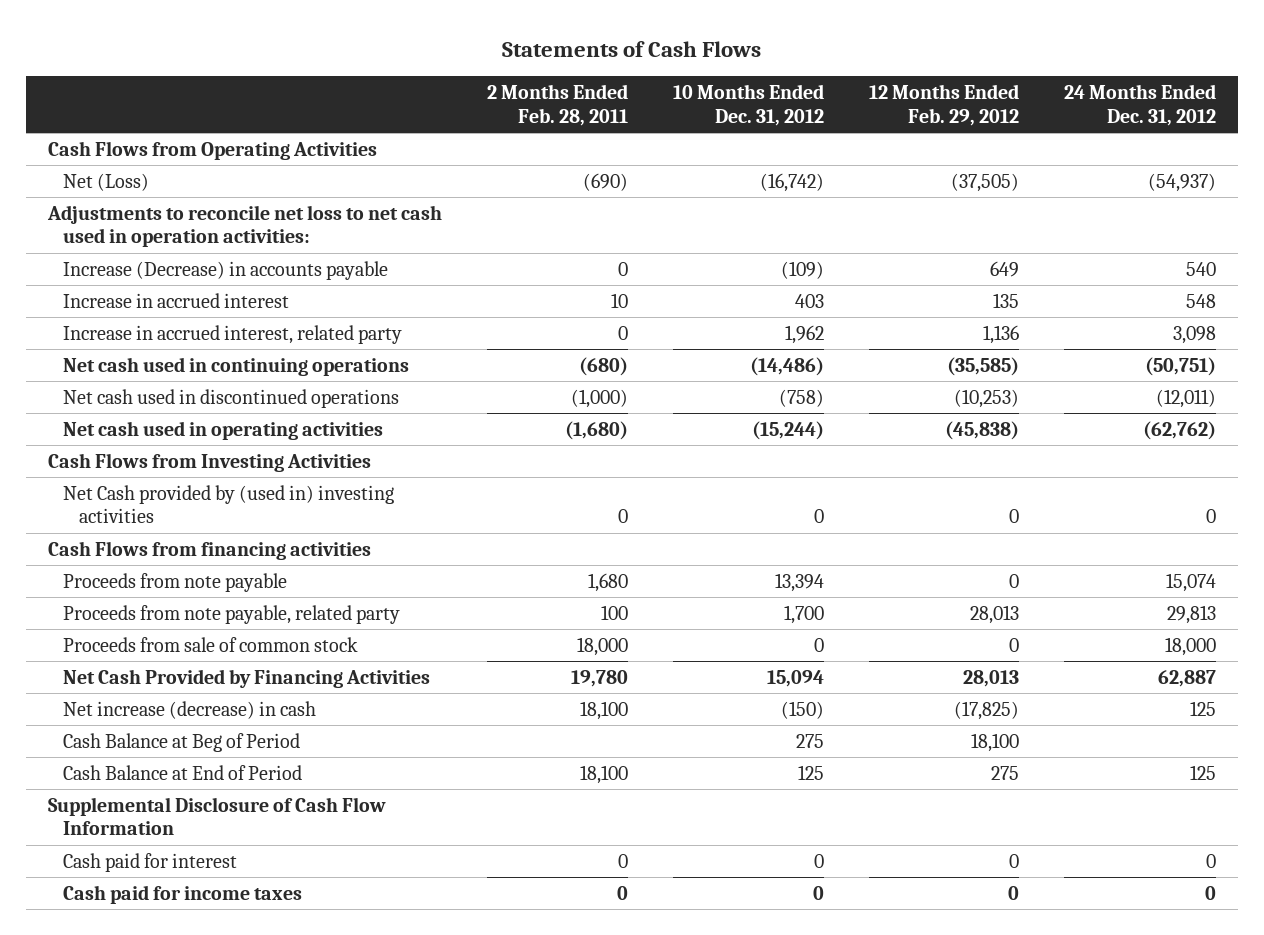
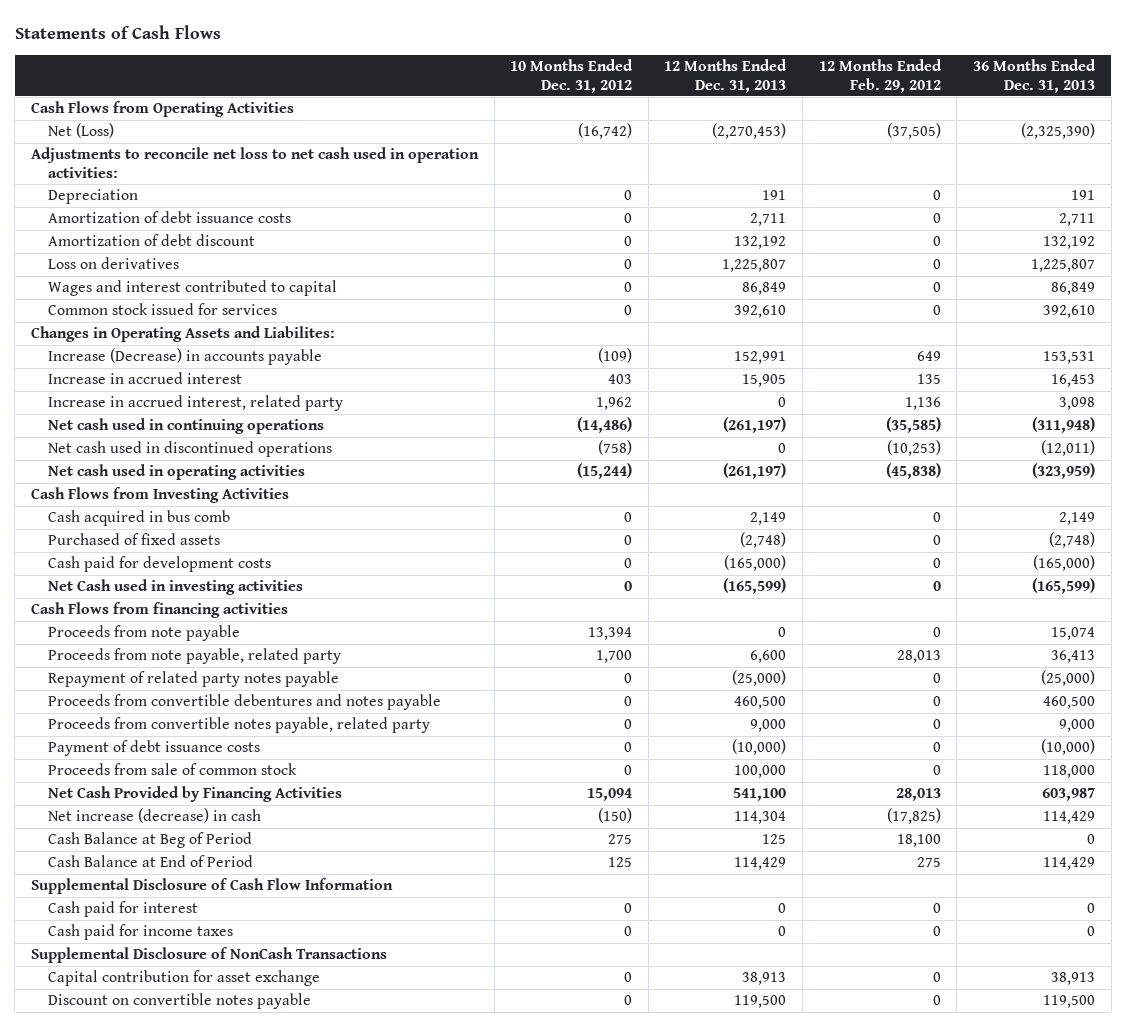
[487,84,629,126] 2 Months Ended Feb. 28, 2011 -> none
[1063,84,1216,126] 24 Months Ended Dec. 31, 2012 -> none
none -> [664,59,788,93] 12 Months Ended Dec. 31, 2013
none -> [972,59,1096,93] 36 Months Ended Dec. 31, 2013
none -> [47,189,138,205] Depreciation
none -> [47,211,291,224] Amortization of debt issuance costs
none -> [47,234,255,247] Amortization of debt discount
none -> [47,257,179,270] Loss on derivatives
none -> [47,280,337,297] Wages and interest contributed to capital
none -> [47,303,277,316] Common stock issued for services
none -> [30,326,335,343] Changes in Operating Assets and Liabilites:
none -> [47,510,230,527] Cash acquired in bus comb
none -> [47,533,220,546] Purchased of fixed assets
none -> [47,556,271,573] Cash paid for development costs
[63,484,395,524] Net Cash provided by (used in) investing activities -> [47,579,303,596] Net Cash used in investing activities
none -> [47,671,339,688] Repayment of related party notes payable
none -> [47,694,441,711] Proceeds from convertible debentures and notes payable
none -> [47,717,430,734] Proceeds from convertible notes payable, related party
none -> [47,740,260,757] Payment of debt issuance costs
none -> [30,947,387,964] Supplemental Disclosure of NonCash Transactions
none -> [47,970,320,987] Capital contribution for asset exchange
none -> [47,993,311,1010] Discount on convertible notes payable

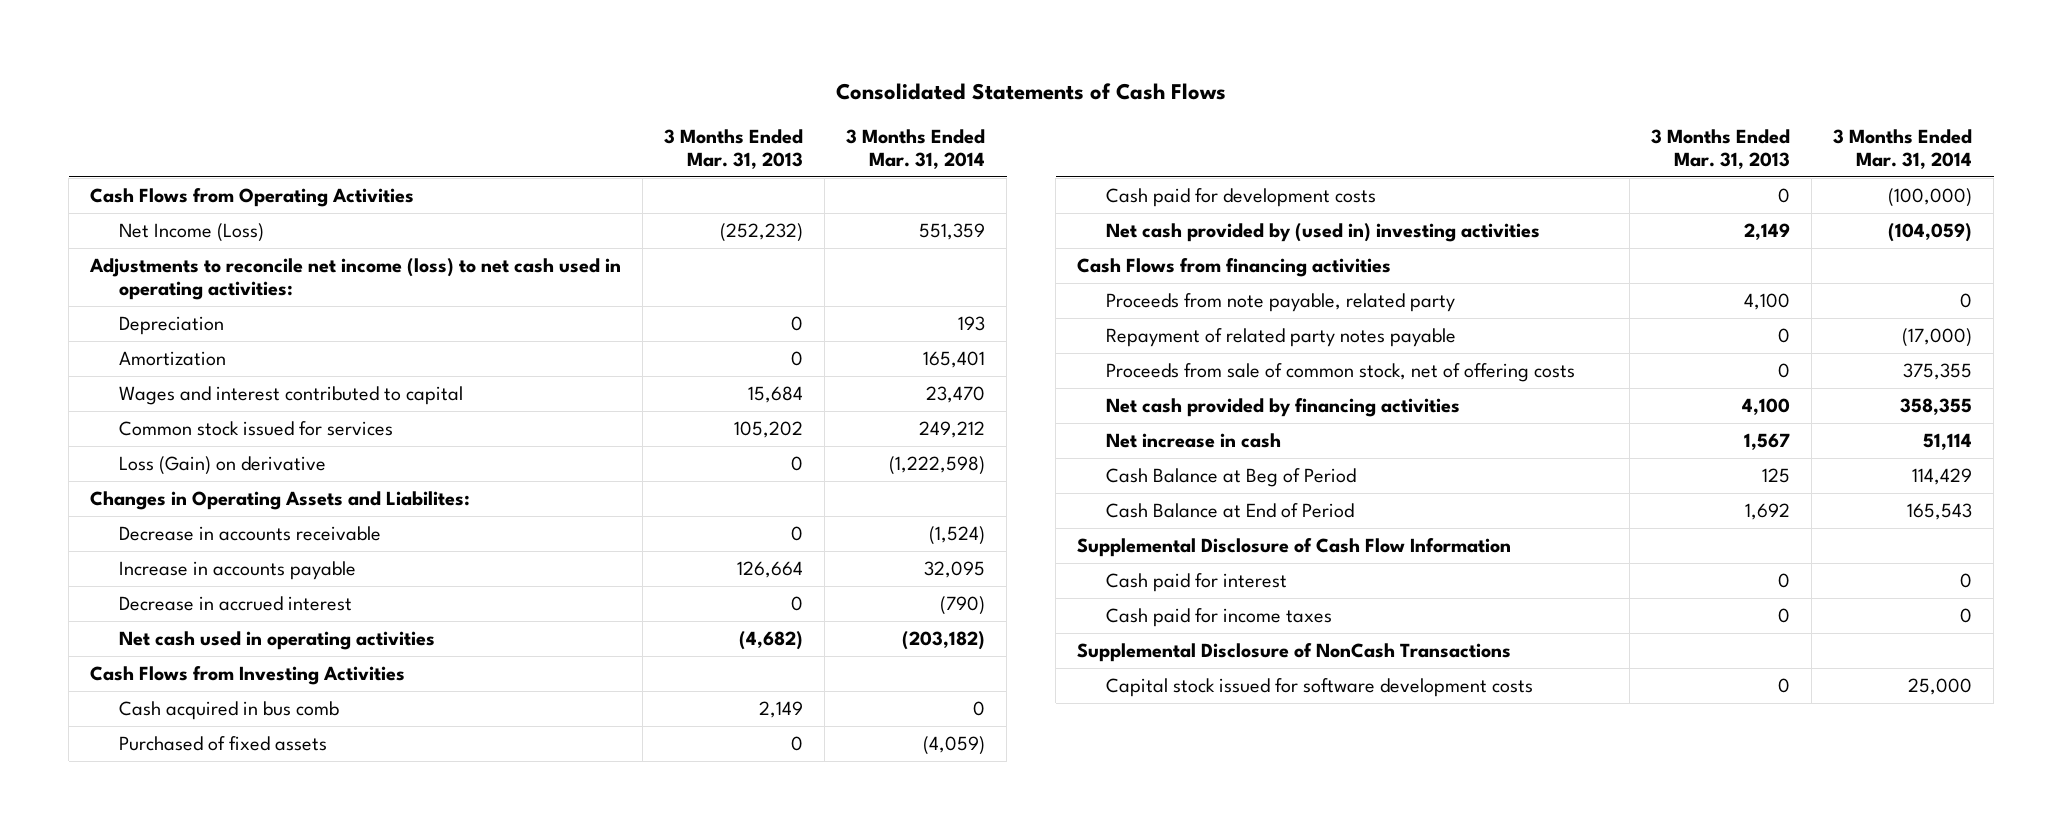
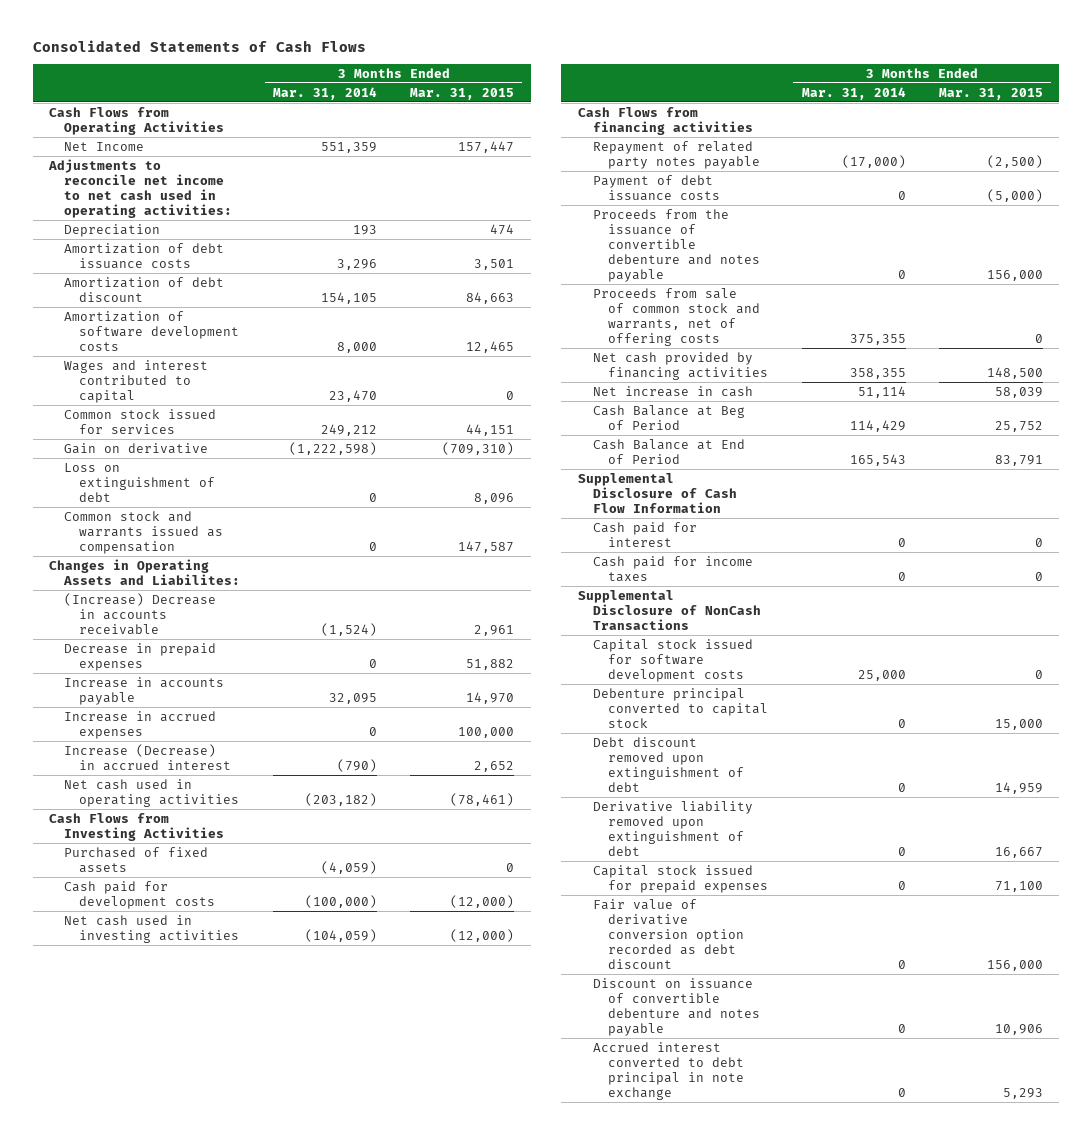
[664,128,804,169] 3 Months Ended Mar. 31, 2013 -> none
none -> [410,87,515,100] Mar. 31, 2015
[118,222,264,242] Net Income (Loss) -> [64,141,145,151] Net Income
[89,257,622,300] Adjustments to reconcile net income (loss) to net cash used in operating activities: -> [48,158,233,218] Adjustments to reconcile net income to net cash used in operating activities:
[118,350,226,366] Amortization -> none
none -> [64,242,225,269] Amortization of debt issuance costs
none -> [64,276,225,302] Amortization of debt discount
none -> [64,310,240,351] Amortization of software development costs
[118,455,326,475] Loss (Gain) on derivative -> [64,442,209,454] Gain on derivative
none -> [64,462,216,502] Loss on extinguishment of debt
none -> [64,510,224,554] Common stock and warrants issued as compensation
[118,525,381,541] Decrease in accounts receivable -> [64,592,217,635] (Increase) Decrease in accounts receivable
none -> [64,642,217,671] Decrease in prepaid expenses
none -> [64,710,217,739] Increase in accrued expenses
[118,595,352,611] Decrease in accrued interest -> [64,743,232,771] Increase (Decrease) in accrued interest
[118,700,339,720] Cash acquired in bus comb -> none
[1106,222,1541,242] Net cash provided by (used in) investing activities -> [64,914,240,943] Net cash used in investing activities
[1106,292,1456,312] Proceeds from note payable, related party -> none
none -> [592,174,720,201] Payment of debt issuance costs
none -> [592,208,760,282] Proceeds from the issuance of convertible debenture and notes payable
[1106,362,1576,382] Proceeds from sale of common stock, net of offering costs -> [592,287,760,346] Proceeds from sale of common stock and warrants, net of offering costs
none -> [592,687,768,728] Debenture principal converted to capital stock
none -> [592,736,744,792] Debt discount removed upon extinguishment of debt
none -> [592,800,753,856] Derivative liability removed upon extinguishment of debt
none -> [592,864,768,893] Capital stock issued for prepaid expenses
none -> [592,898,744,969] Fair value of derivative conversion option recorded as debt discount
none -> [592,977,760,1036] Discount on issuance of convertible debenture and notes payable
none -> [592,1041,744,1100] Accrued interest converted to debt principal in note exchange

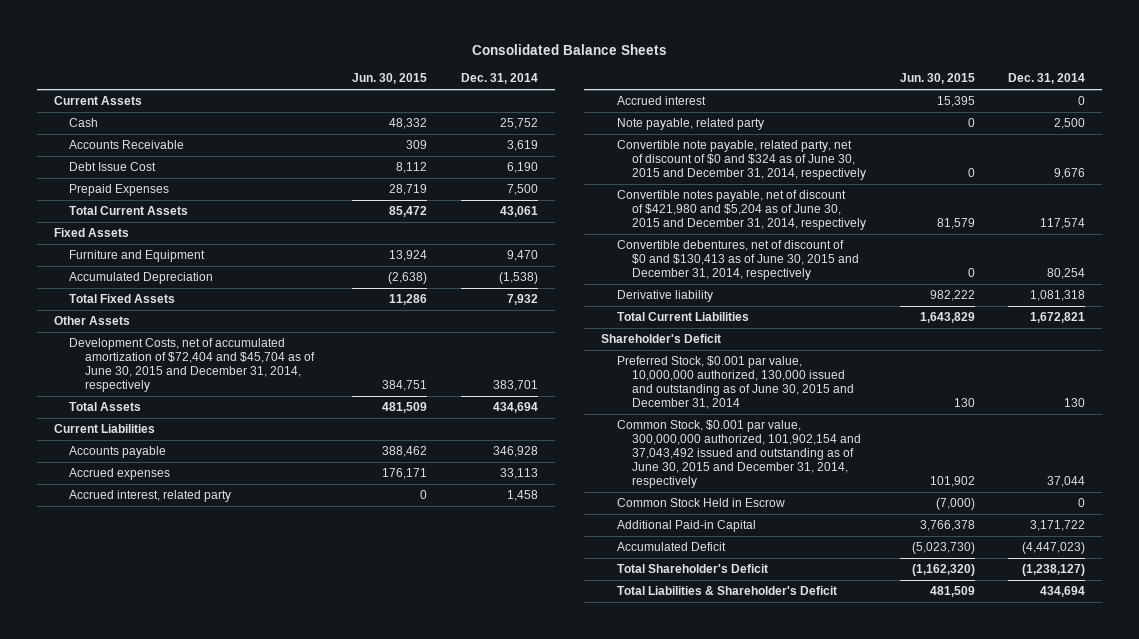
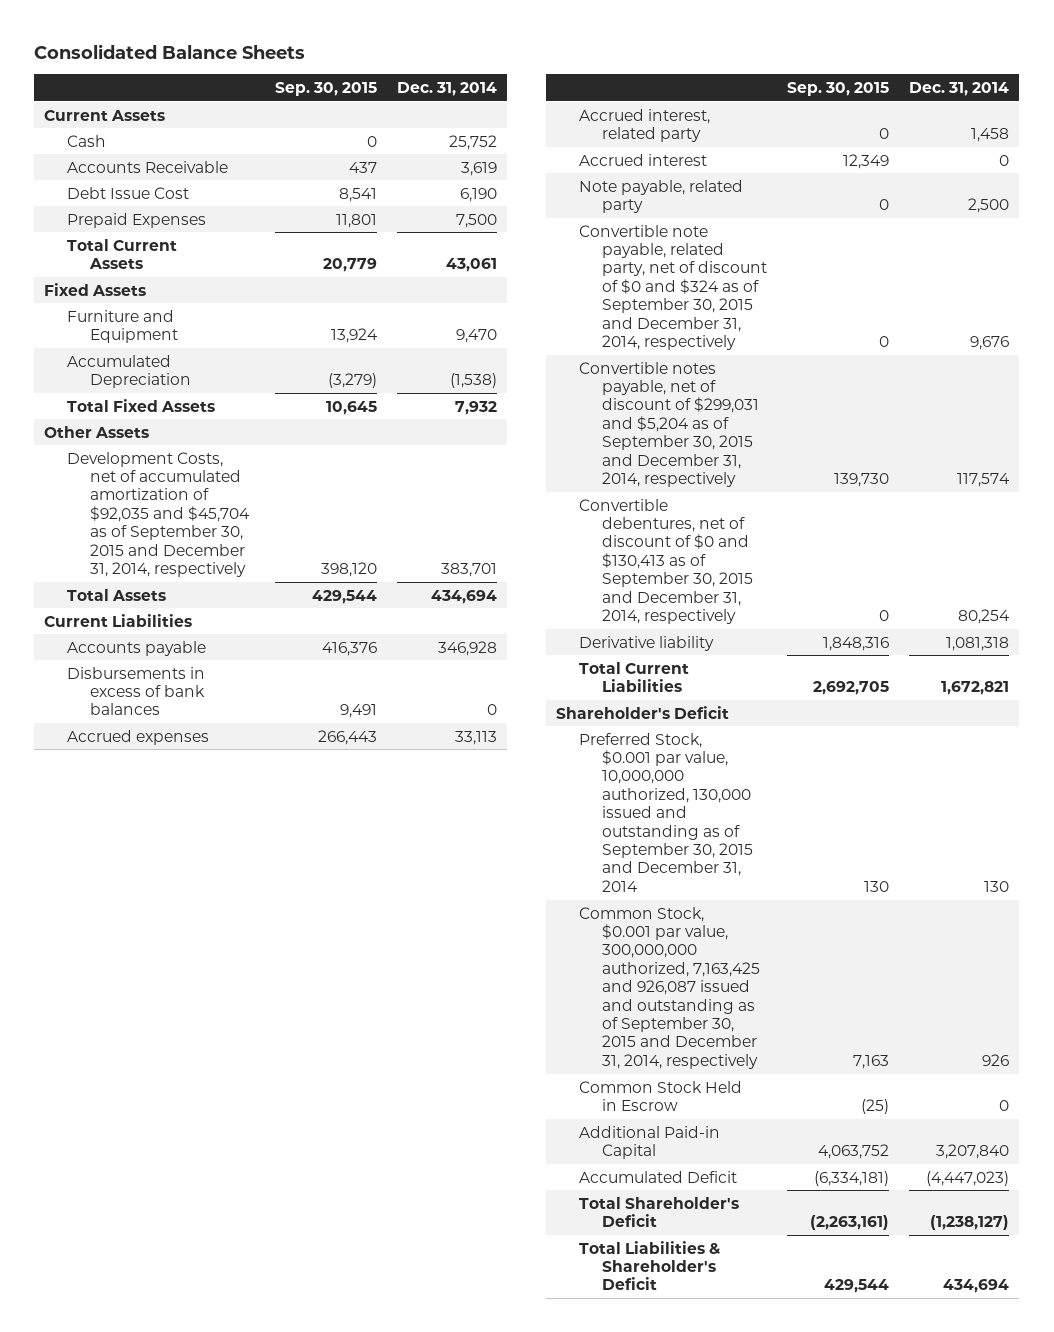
[352,73,428,85] Jun. 30, 2015 -> none
none -> [275,81,378,96] Sep. 30, 2015
[69,338,315,393] Development Costs, net of accumulated amortization of $72,404 and $45,704 as of June 30, 2015 and December 31, 2014, respectively -> [67,451,251,578] Development Costs, net of accumulated amortization of $92,035 and $45,704 as of September 30, 2015 and December 31, 2014, respectively
none -> [67,666,206,716] Disbursements in excess of bank balances
[616,140,867,181] Convertible note payable, related party, net of discount of $0 and $324 as of June 30, 2015 and December 31, 2014, respectively -> [579,224,768,351] Convertible note payable, related party, net of discount of $0 and $324 as of September 30, 2015 and December 31, 2014, respectively
[616,190,867,231] Convertible notes payable, net of discount of $421,980 and $5,204 as of June 30, 2015 and December 31, 2014, respectively -> [579,361,760,488] Convertible notes payable, net of discount of $299,031 and $5,204 as of September 30, 2015 and December 31, 2014, respectively
[616,240,860,281] Convertible debentures, net of discount of $0 and $130,413 as of June 30, 2015 and December 31, 2014, respectively -> [579,498,754,625] Convertible debentures, net of discount of $0 and $130,413 as of September 30, 2015 and December 31, 2014, respectively
[616,356,855,410] Preferred Stock, $0.001 par value, 10,000,000 authorized, 130,000 issued and outstanding as of June 30, 2015 and December 31, 2014 -> [579,732,754,892] Preferred Stock, $0.001 par value, 10,000,000 authorized, 130,000 issued and outstanding as of September 30, 2015 and December 31, 2014
[616,420,862,489] Common Stock, $0.001 par value, 300,000,000 authorized, 101,902,154 and 37,043,492 issued and outstanding as of June 30, 2015 and December 31, 2014, respectively -> [579,906,761,1069] Common Stock, $0.001 par value, 300,000,000 authorized, 7,163,425 and 926,087 issued and outstanding as of September 30, 2015 and December 31, 2014, respectively
[1047,476,1086,488] 37,044 -> [982,1053,1010,1066] 926
[1030,520,1086,532] 3,171,722 -> [936,1144,1010,1160] 3,207,840

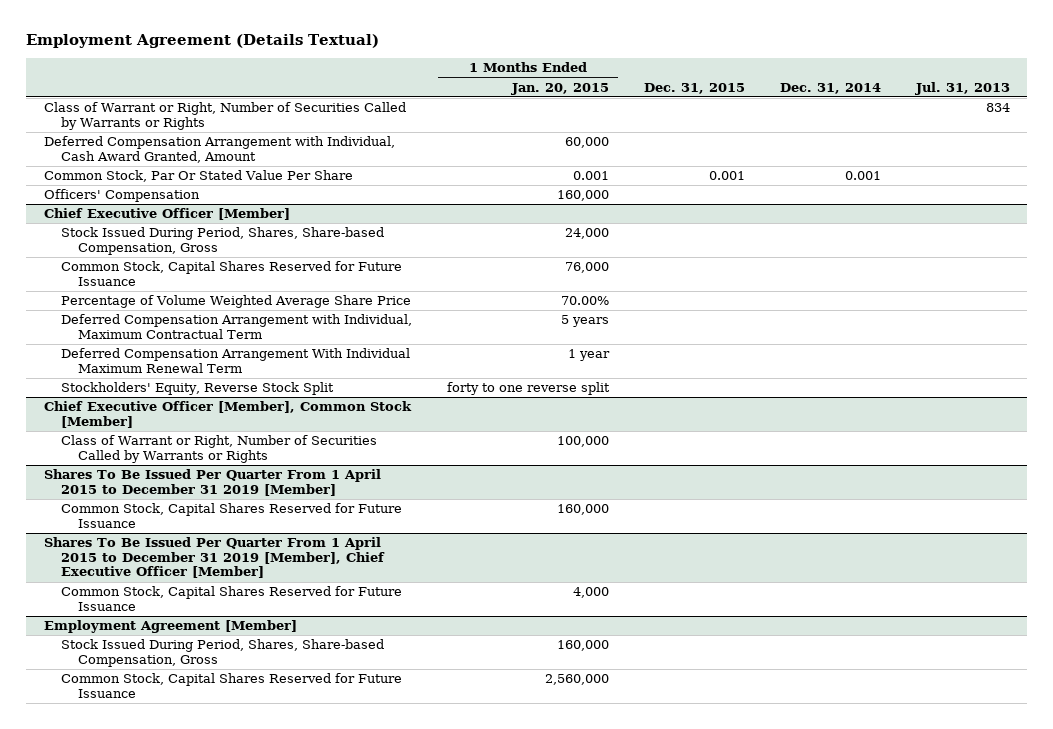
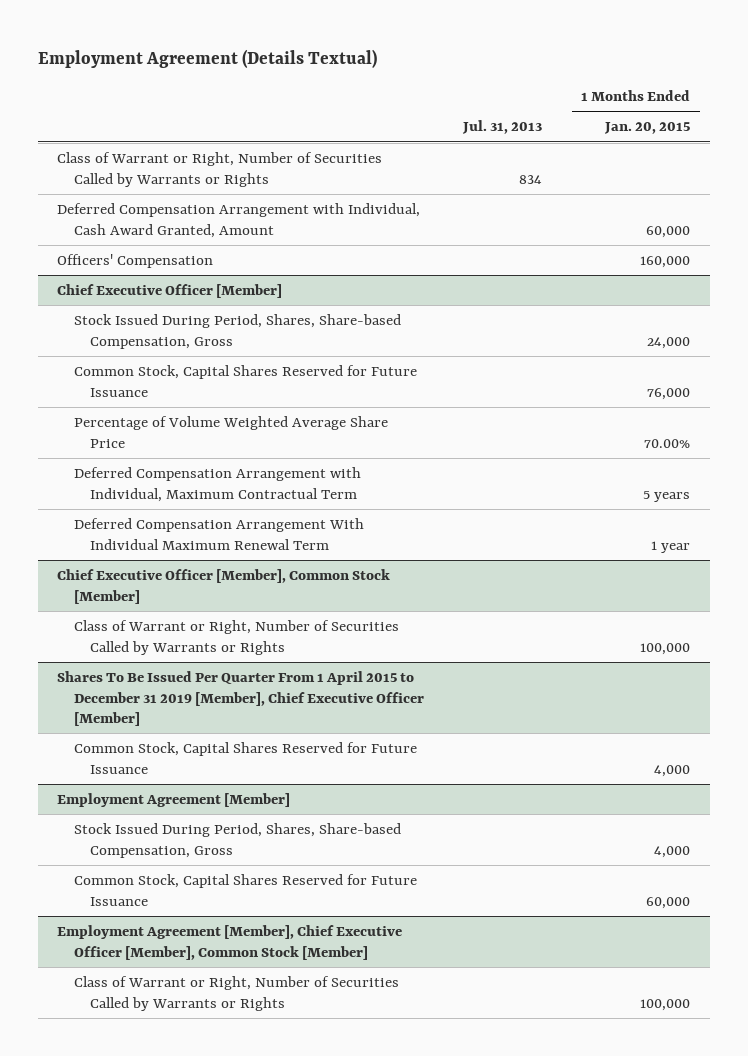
[643,82,745,94] Dec. 31, 2015 -> none
[779,82,881,94] Dec. 31, 2014 -> none
[43,170,353,183] Common Stock, Par Or Stated Value Per Share -> none
[60,382,334,396] Stockholders' Equity, Reverse Stock Split -> none
[43,469,381,496] Shares To Be Issued Per Quarter From 1 April 2015 to December 31 2019 [Member] -> none
[60,503,402,528] Common Stock, Capital Shares Reserved for Future Issuance -> none
[556,640,609,652] 160,000 -> [654,845,691,858] 4,000
[544,674,609,686] 2,560,000 -> [646,896,691,909] 60,000
none -> [57,924,403,960] Employment Agreement [Member], Chief Executive Officer [Member], Common Stock [Member]
none -> [73,975,399,1011] Class of Warrant or Right, Number of Securities Called by Warrants or Rights

